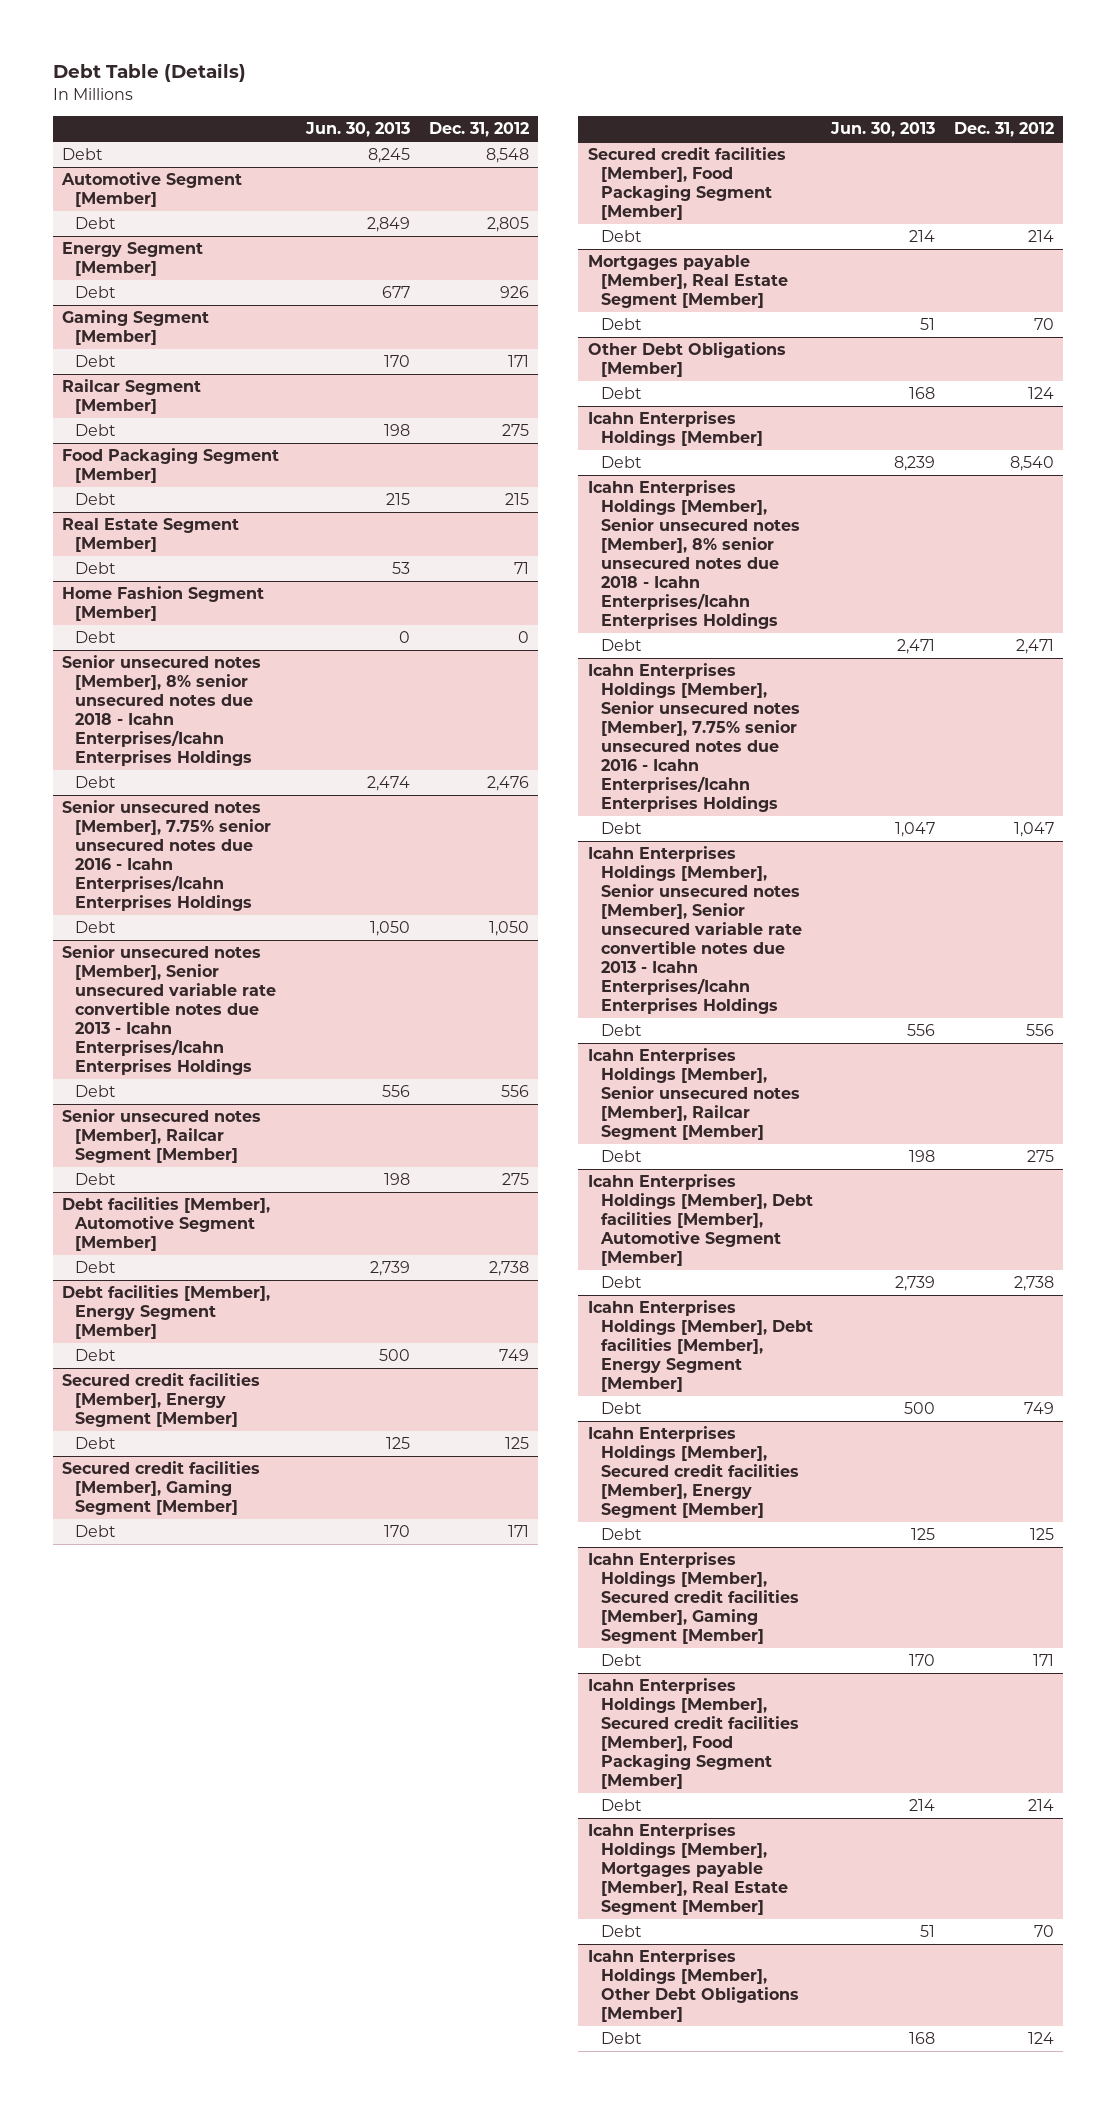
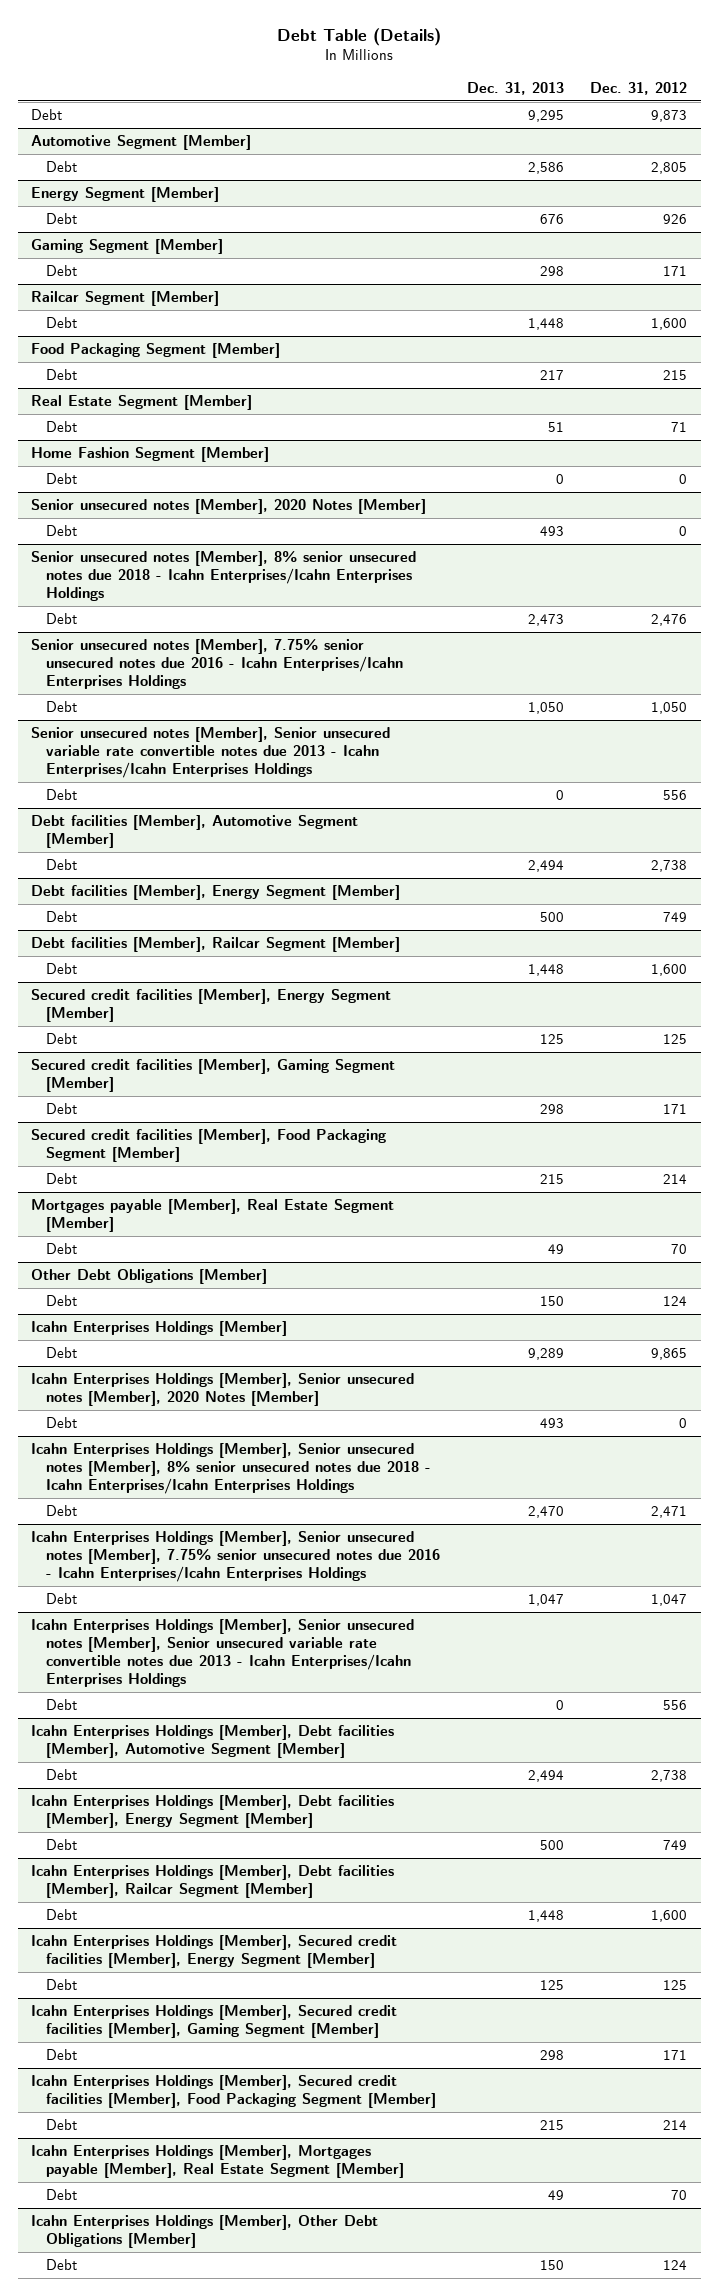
[304,122,410,138] Jun. 30, 2013 -> none
none -> [466,82,564,96] Dec. 31, 2013
[485,148,529,164] 8,548 -> [651,109,688,122] 9,873
[501,424,529,437] 275 -> [651,317,688,330] 1,600
none -> [31,498,427,514] Senior unsecured notes [Member], 2020 Notes [Member]
none -> [46,524,78,536] Debt
[62,1109,262,1164] Senior unsecured notes [Member], Railcar Segment [Member] -> none
[75,1173,117,1186] Debt -> none
none -> [31,936,401,952] Debt facilities [Member], Railcar Segment [Member]
none -> [46,962,78,974] Debt
[1010,456,1055,472] 8,540 -> [651,1347,688,1360] 9,865
none -> [31,1372,415,1407] Icahn Enterprises Holdings [Member], Senior unsecured notes [Member], 2020 Notes [Member]
none -> [46,1416,78,1428] Debt
[587,1048,800,1141] Icahn Enterprises Holdings [Member], Senior unsecured notes [Member], Railcar Segment [Member] -> none
[600,1150,642,1163] Debt -> none
none -> [31,1864,395,1899] Icahn Enterprises Holdings [Member], Debt facilities [Member], Railcar Segment [Member]
none -> [46,1908,78,1920] Debt

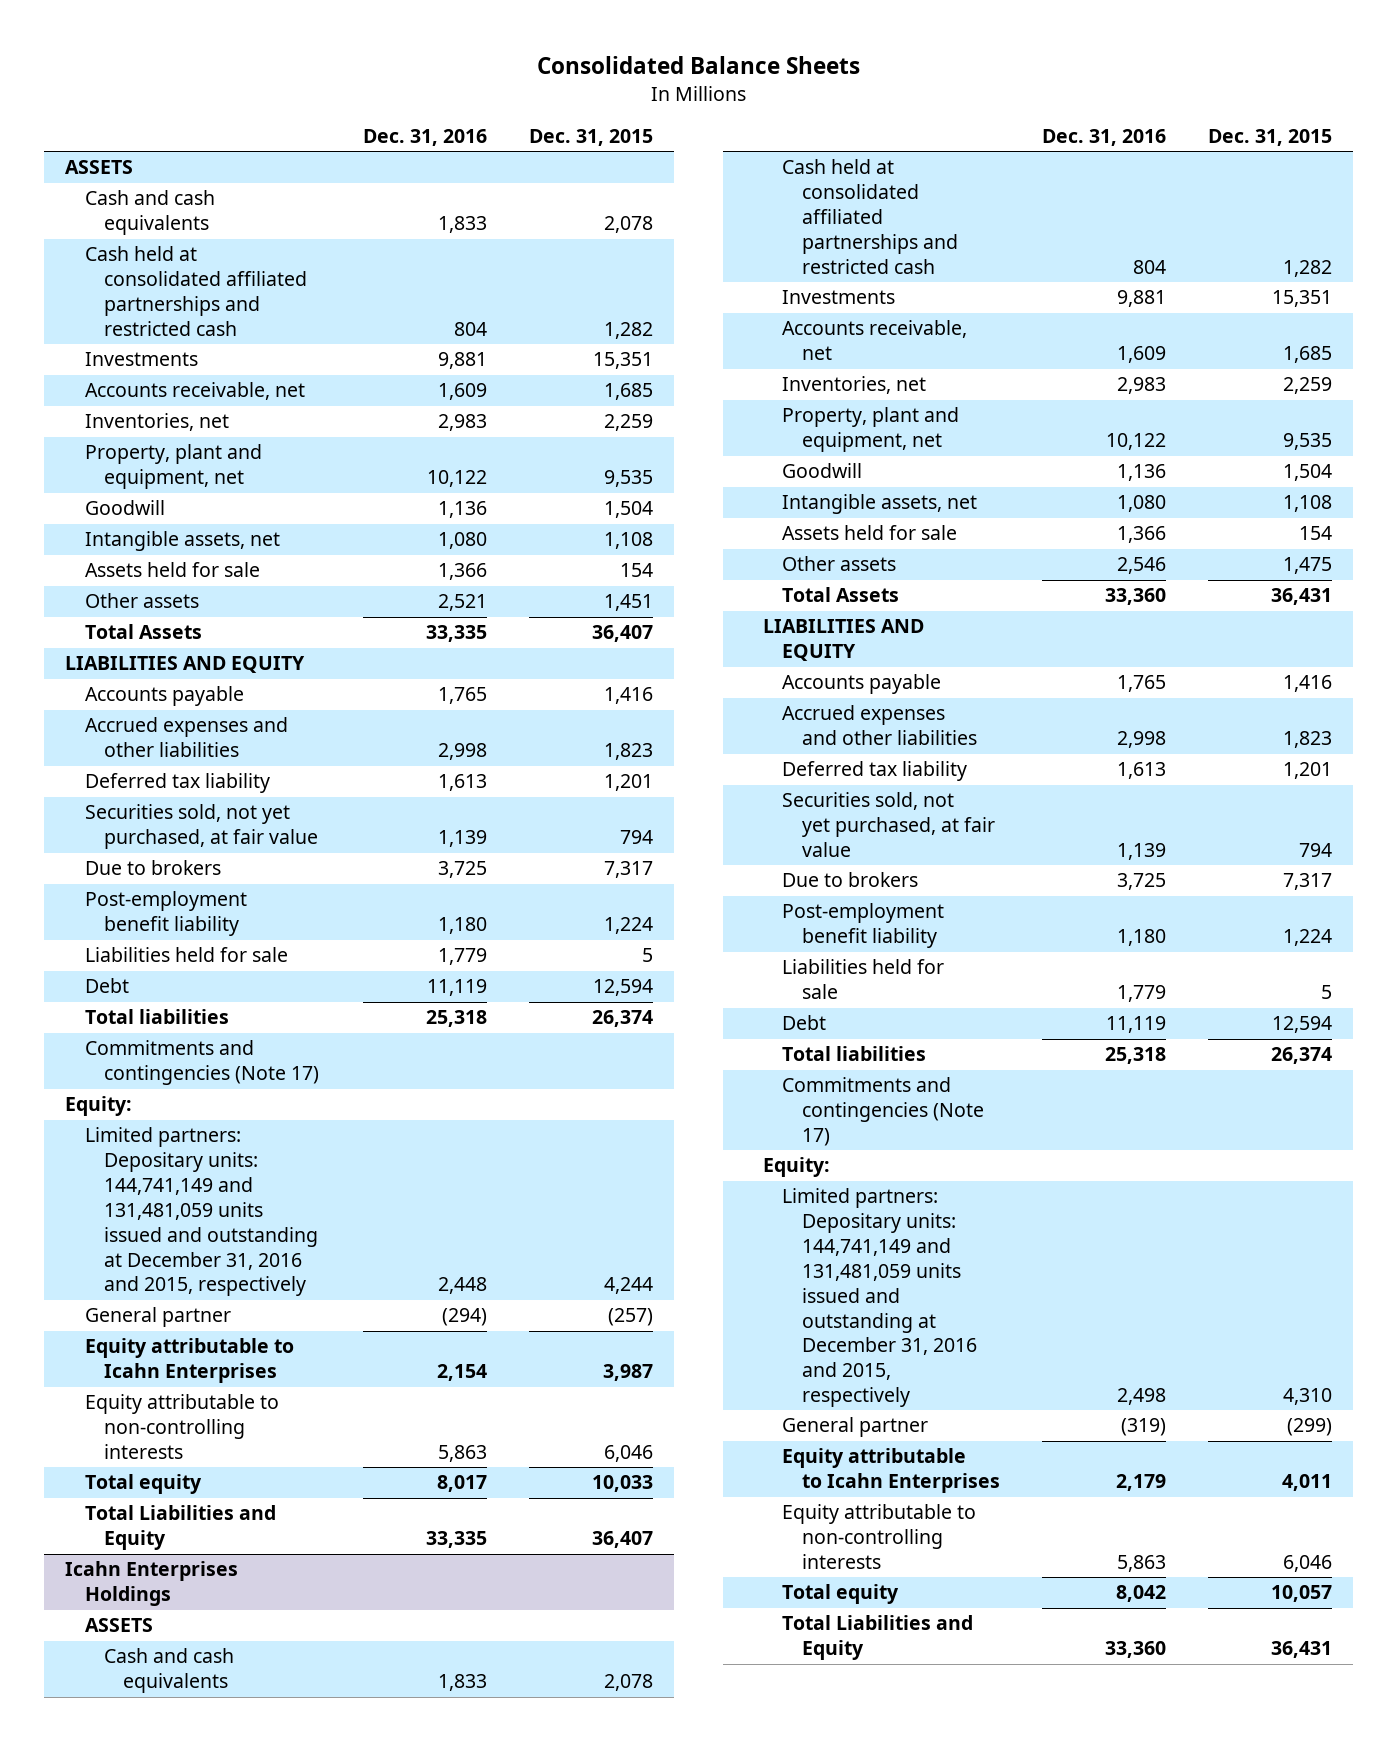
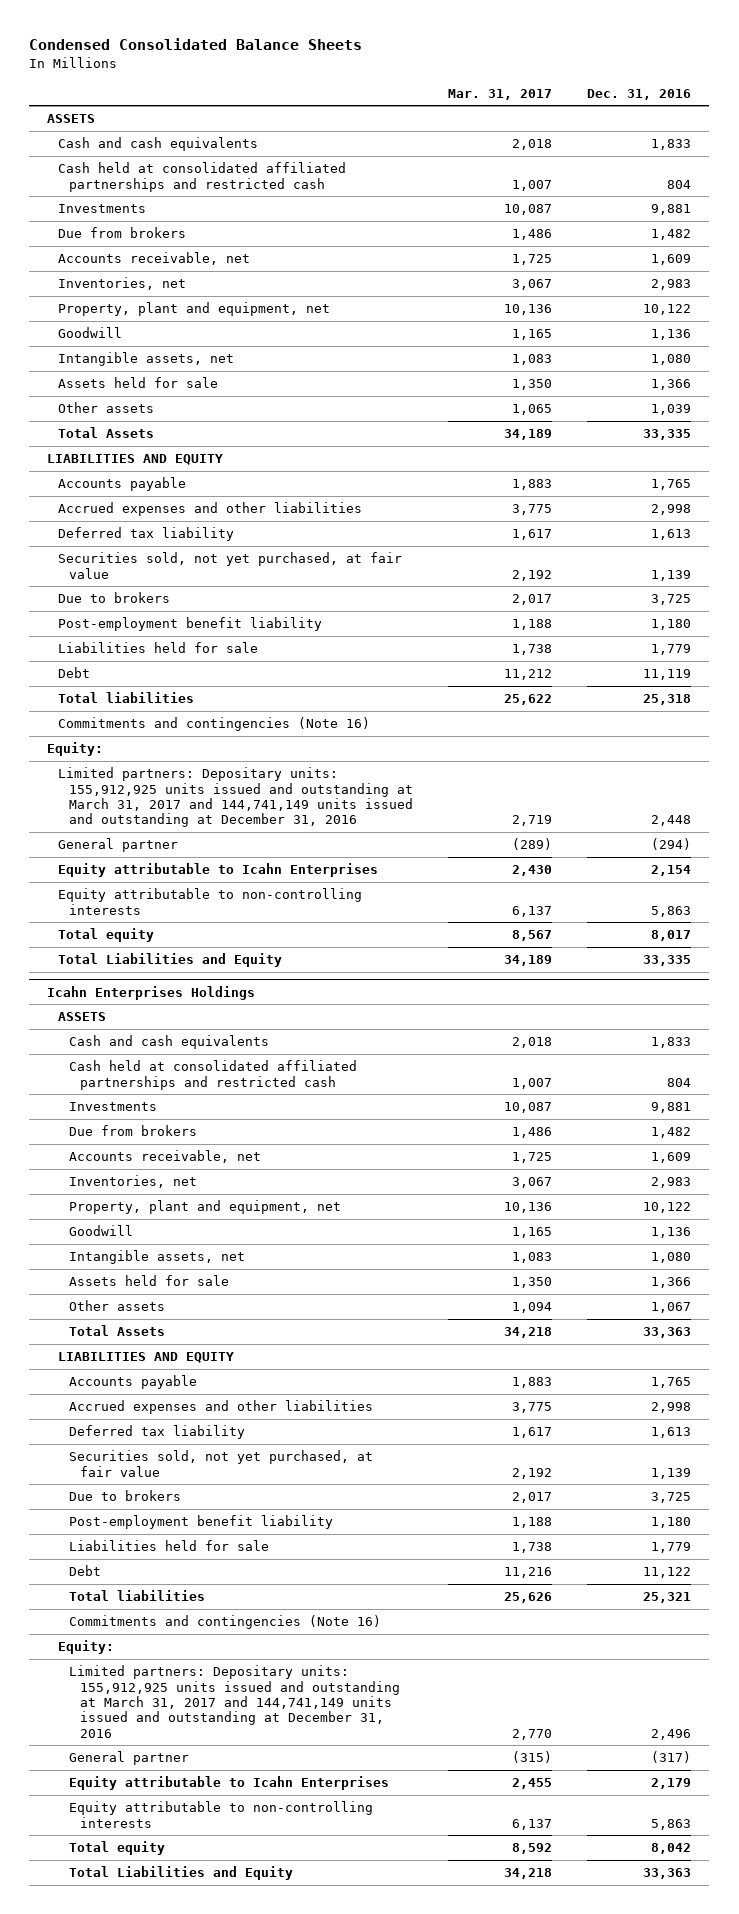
[536,56,860,75] Consolidated Balance Sheets -> [29,37,363,50] Condensed Consolidated Balance Sheets
[529,128,654,146] Dec. 31, 2015 -> none
none -> [448,88,553,100] Mar. 31, 2017
none -> [58,227,187,239] Due from brokers
[438,594,488,612] 2,521 -> [651,404,692,416] 1,039
[84,1040,319,1086] Commitments and contingencies (Note 17) -> [58,717,371,732] Commitments and contingencies (Note 16)
[84,1127,318,1297] Limited partners: Depositary units: 144,741,149 and 131,481,059 units issued and outstanding at December 31, 2016 and 2015, respectively -> [58,767,413,828] Limited partners: Depositary units: 155,912,925 units issued and outstanding at March 31, 2017 and 144,741,149 units issued and outstanding at December 31, 2016
none -> [68,1125,197,1137] Due from brokers
[1116,557,1166,575] 2,546 -> [651,1302,692,1314] 1,067
[1104,588,1166,606] 33,360 -> [643,1327,692,1339] 33,363
[1105,1016,1166,1034] 11,119 -> [643,1567,692,1579] 11,122
[1104,1047,1166,1065] 25,318 -> [643,1592,692,1604] 25,321
[782,1077,984,1147] Commitments and contingencies (Note 17) -> [68,1615,381,1630] Commitments and contingencies (Note 16)
[782,1188,977,1408] Limited partners: Depositary units: 144,741,149 and 131,481,059 units issued and outstanding at December 31, 2016 and 2015, respectively -> [68,1665,400,1738] Limited partners: Depositary units: 155,912,925 units issued and outstanding at March 31, 2017 and 144,741,149 units issued and outstanding at December 31, 2016
[1116,1388,1166,1406] 2,498 -> [651,1728,692,1740] 2,496
[1120,1418,1166,1437] (319) -> [651,1751,692,1764] (317)
[1104,1641,1166,1659] 33,360 -> [643,1868,692,1880] 33,363

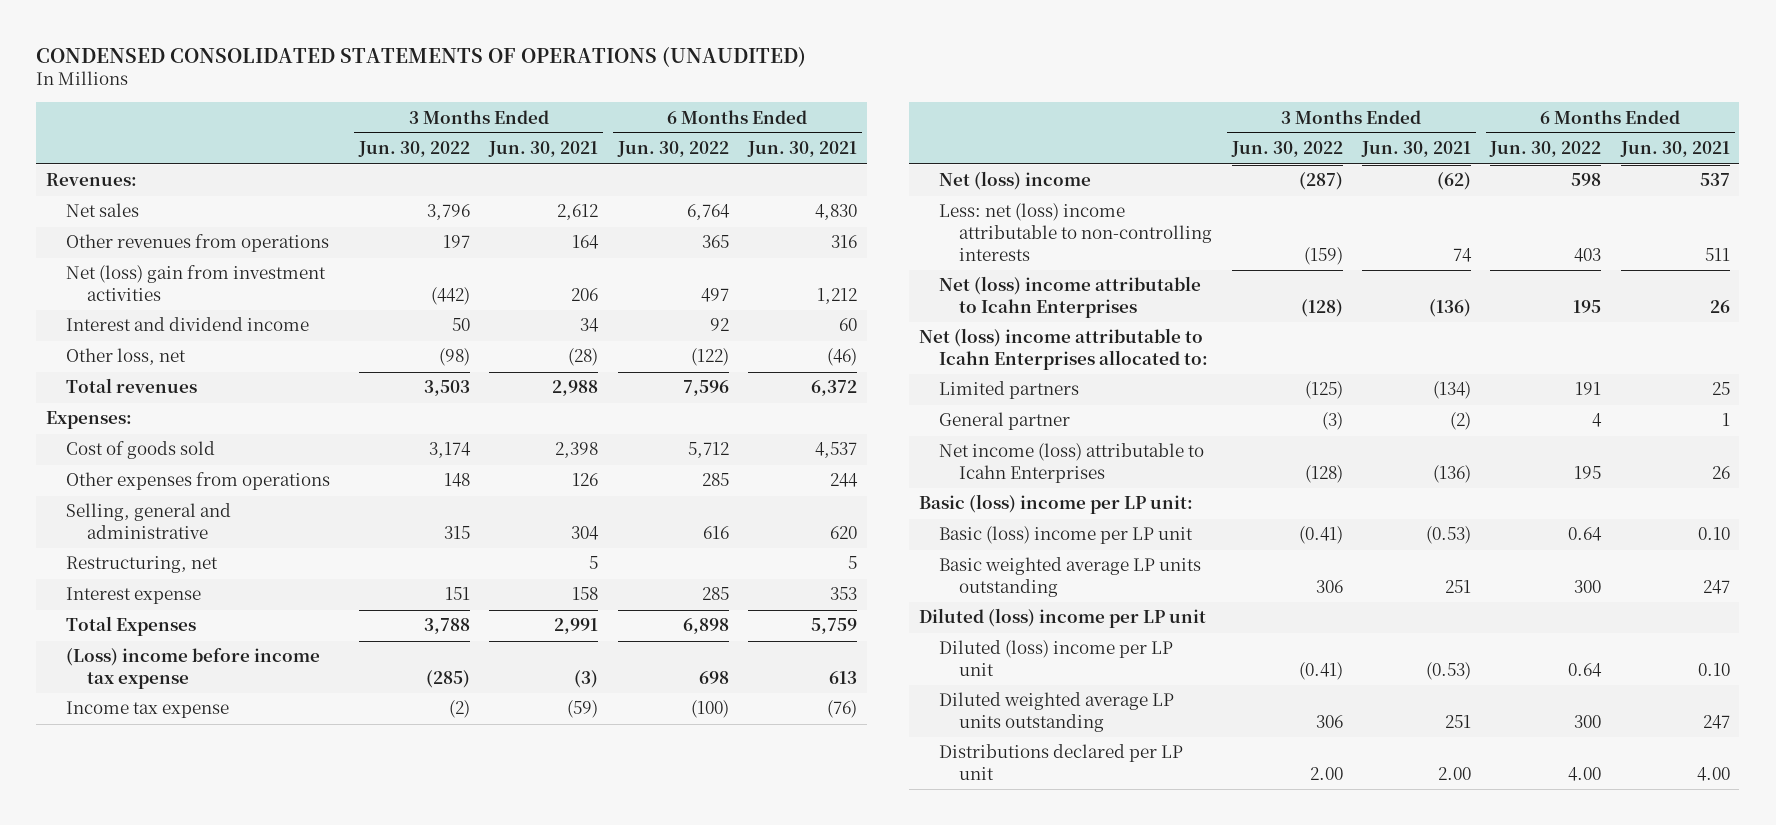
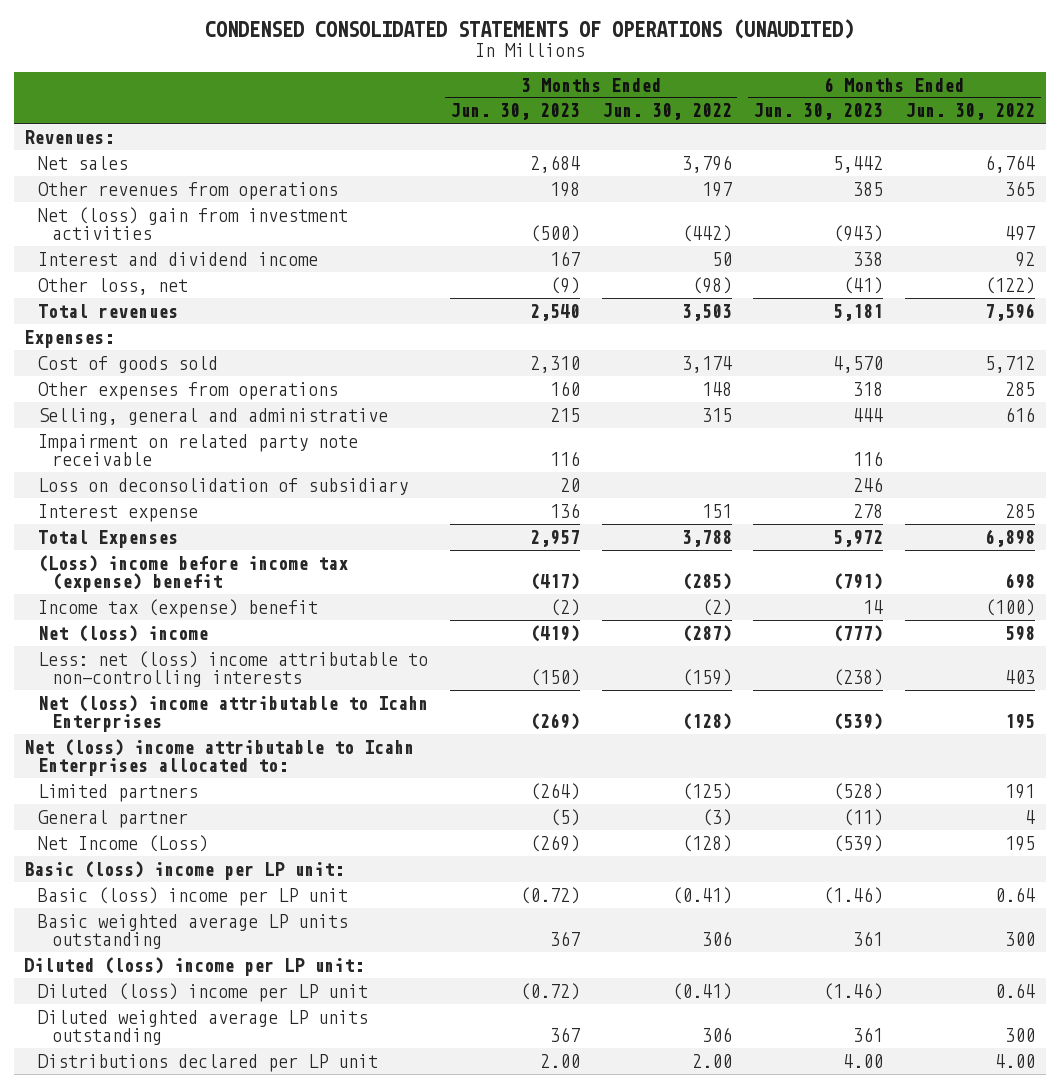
[488,141,599,158] Jun. 30, 2021 -> none
[747,141,858,158] Jun. 30, 2021 -> none
none -> [450,103,581,121] Jun. 30, 2023
none -> [753,103,884,121] Jun. 30, 2023
[66,556,219,574] Restructuring, net -> none
none -> [38,433,359,467] Impairment on related party note receivable
none -> [38,477,409,495] Loss on deconsolidation of subsidiary
[66,648,321,690] (Loss) income before income tax expense -> [38,554,349,593] (Loss) income before income tax (expense) benefit
[66,701,230,719] Income tax expense -> [38,598,319,618] Income tax (expense) benefit
[939,443,1205,484] Net income (loss) attributable to Icahn Enterprises -> [38,834,209,852] Net Income (Loss)
[918,608,1206,629] Diluted (loss) income per LP unit -> [24,956,365,976] Diluted (loss) income per LP unit:

